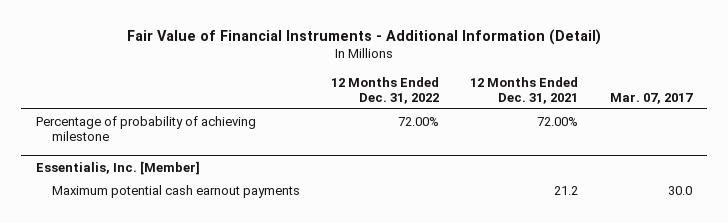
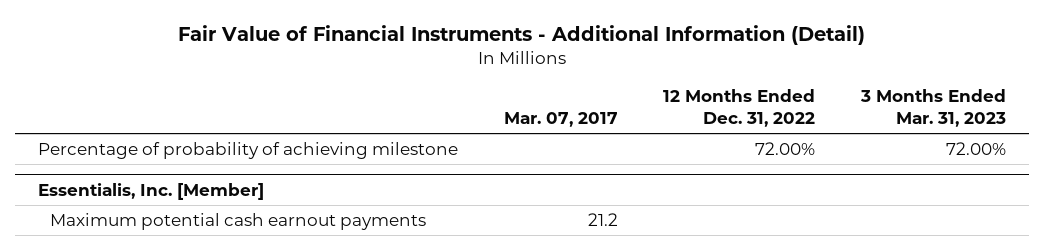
[470,76,579,104] 12 Months Ended Dec. 31, 2021 -> none
none -> [859,89,1006,127] 3 Months Ended Mar. 31, 2023
[667,186,692,196] 30.0 -> [587,213,618,227] 21.2

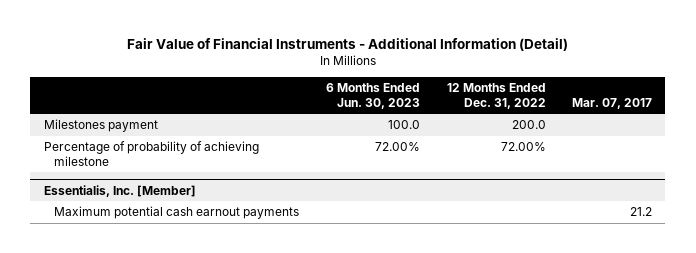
[859,89,1006,127] 3 Months Ended Mar. 31, 2023 -> none
none -> [325,83,420,109] 6 Months Ended Jun. 30, 2023
none -> [43,119,158,133] Milestones payment

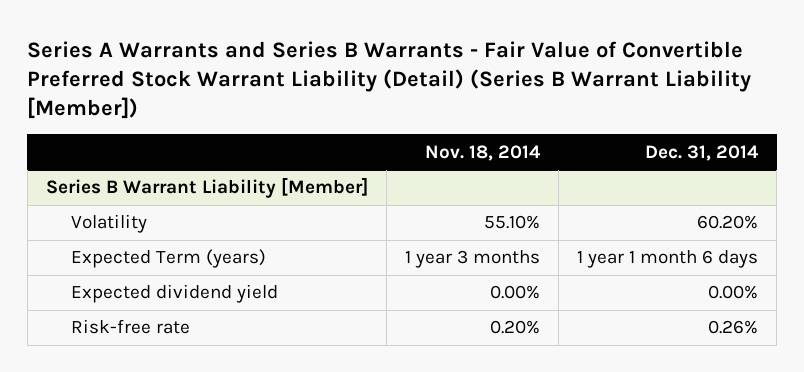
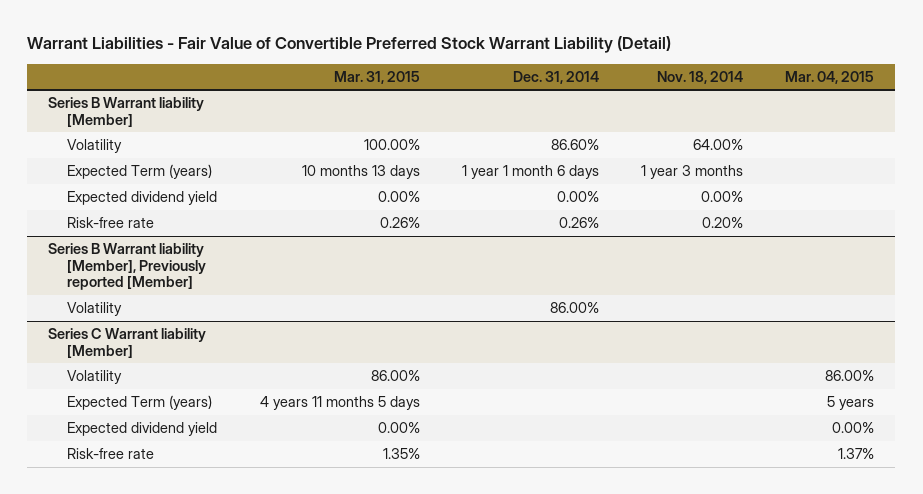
[27,40,752,120] Series A Warrants and Series B Warrants - Fair Value of Convertible Preferred Stock Warrant Liability (Detail) (Series B Warrant Liability [Member]) -> [27,36,672,54] Warrant Liabilities - Fair Value of Convertible Preferred Stock Warrant Liability (Detail)
none -> [333,70,420,84] Mar. 31, 2015
none -> [785,70,875,84] Mar. 04, 2015
[45,177,368,199] Series B Warrant Liability [Member] -> [48,97,205,127] Series B Warrant liability [Member]
[484,215,541,230] 55.10% -> [693,139,744,151] 64.00%
[697,215,759,230] 60.20% -> [550,139,599,151] 86.60%
none -> [48,243,207,291] Series B Warrant liability [Member], Previously reported [Member]
none -> [67,302,123,317] Volatility
none -> [48,328,207,358] Series C Warrant liability [Member]
none -> [67,370,123,385] Volatility
none -> [67,395,213,411] Expected Term (years)
none -> [67,422,218,437] Expected dividend yield
none -> [67,448,155,460] Risk-free rate

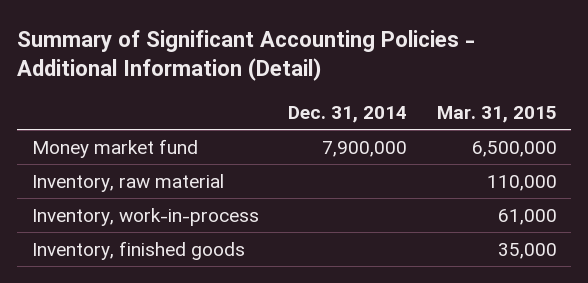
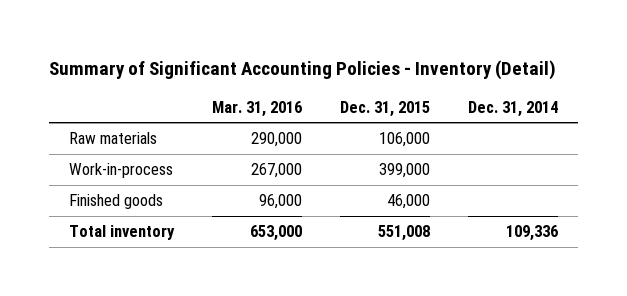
[17,29,476,82] Summary of Significant Accounting Policies - Additional Information (Detail) -> [49,60,557,81] Summary of Significant Accounting Policies - Inventory (Detail)
[436,106,557,124] Mar. 31, 2015 -> none
none -> [211,100,302,117] Mar. 31, 2016
none -> [340,100,431,117] Dec. 31, 2015
[31,138,198,158] Money market fund -> none
[31,173,224,192] Inventory, raw material -> [68,132,157,145] Raw materials
[31,207,259,226] Inventory, work-in-process -> [68,163,173,179] Work-in-process
[31,240,245,260] Inventory, finished goods -> [68,194,163,210] Finished goods
none -> [68,225,175,241] Total inventory

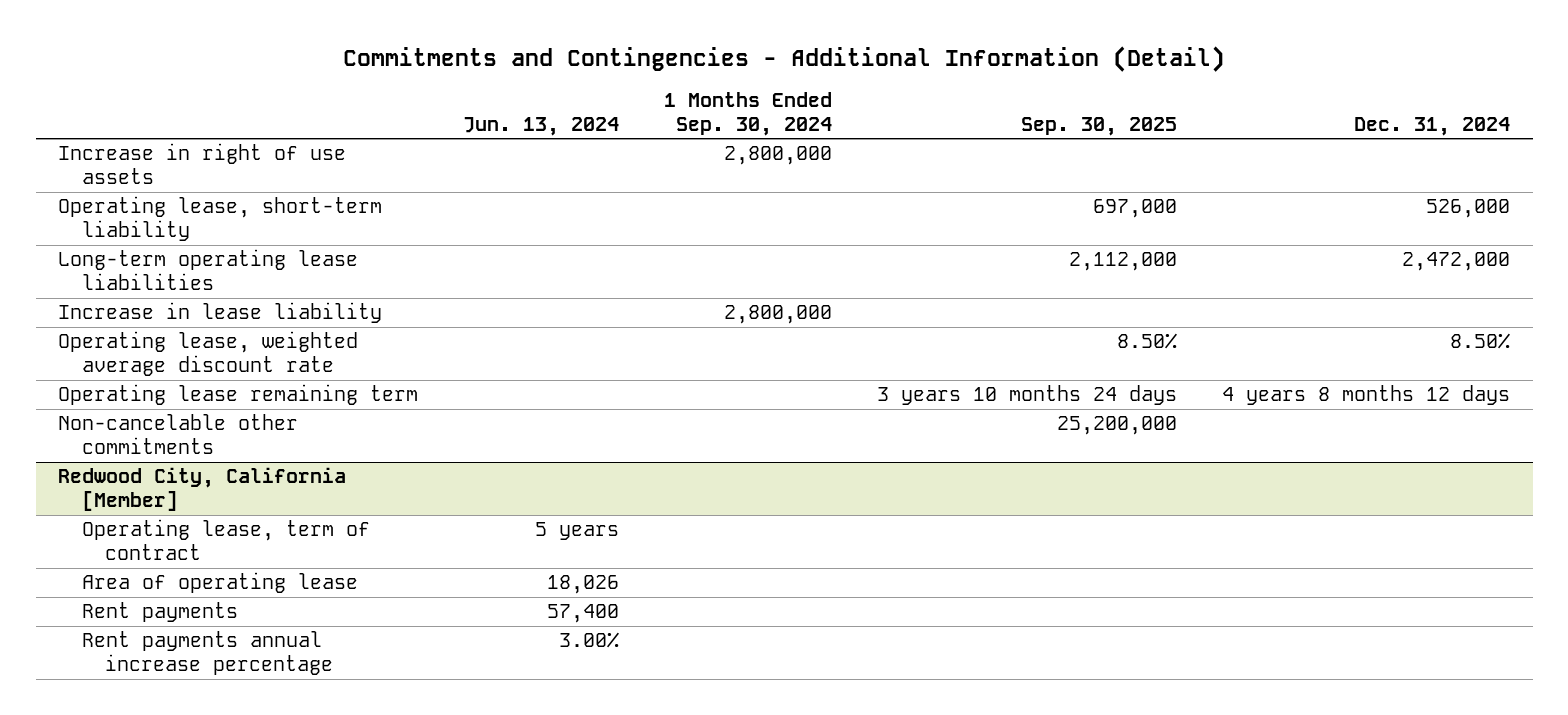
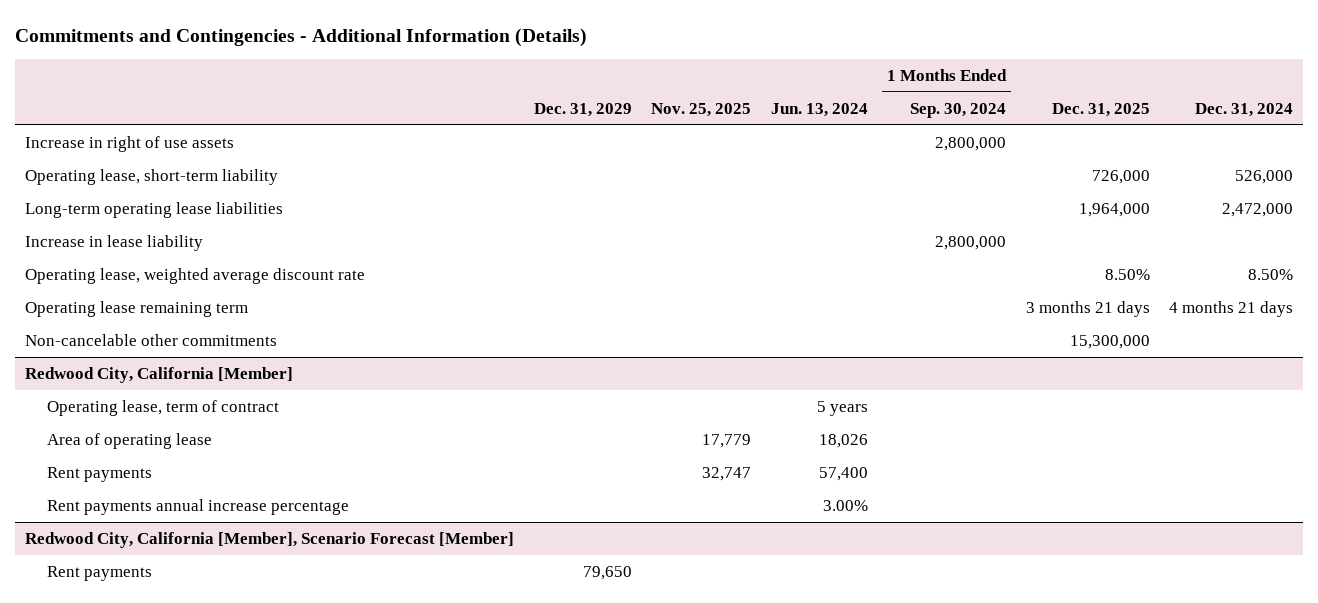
[343,46,1226,73] Commitments and Contingencies - Additional Information (Detail) -> [15,27,588,47] Commitments and Contingencies - Additional Information (Details)
[1021,116,1178,136] Sep. 30, 2025 -> none
none -> [533,102,632,117] Dec. 31, 2029
none -> [651,102,752,117] Nov. 25, 2025
none -> [1051,102,1150,117] Dec. 31, 2025
[1222,385,1511,406] 4 years 8 months 12 days -> [1169,300,1294,317] 4 months 21 days
none -> [25,531,515,548] Redwood City, California [Member], Scenario Forecast [Member]
none -> [46,565,152,581] Rent payments

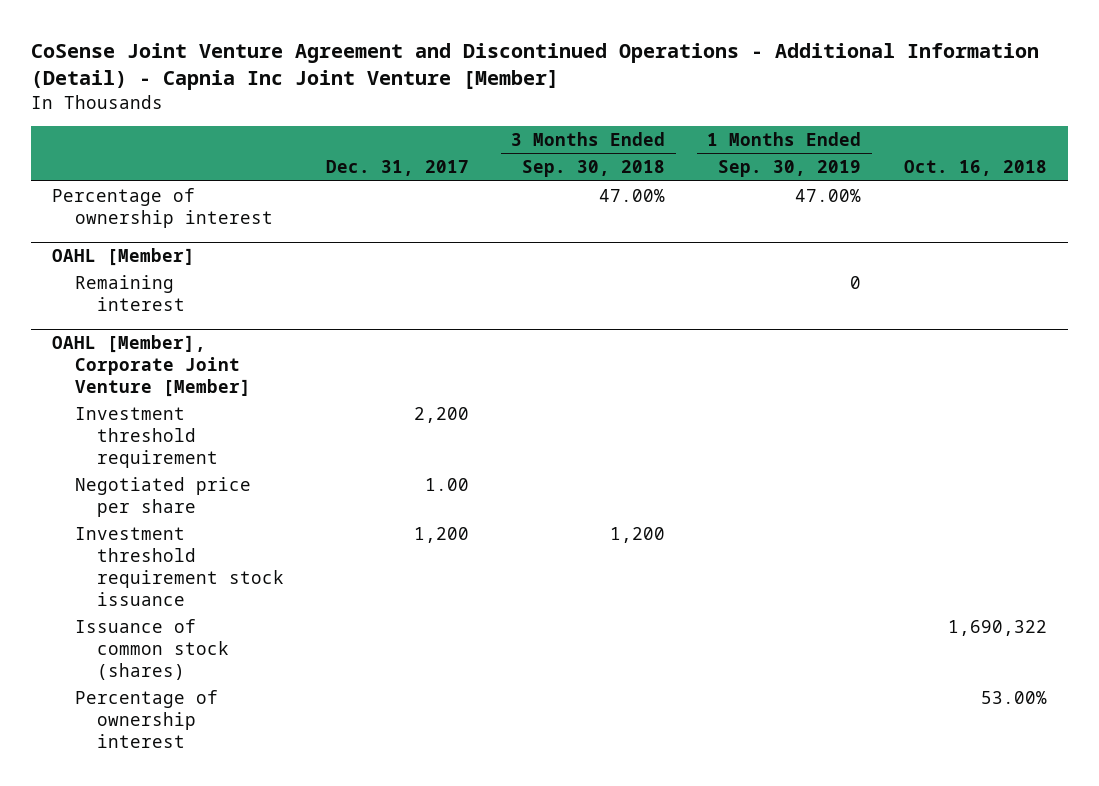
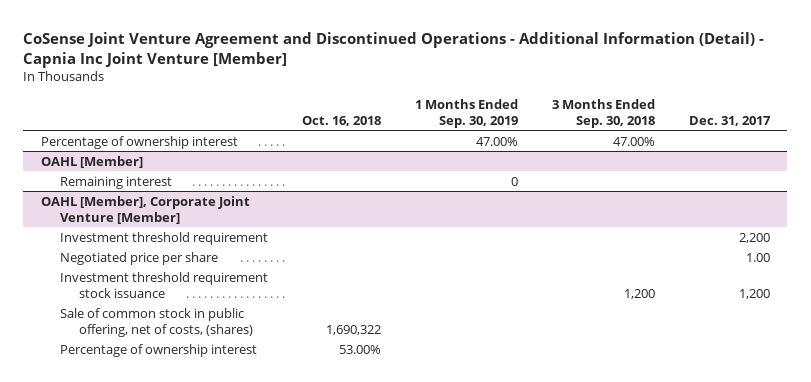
[74,618,229,680] Issuance of common stock (shares) -> [59,307,253,337] Sale of common stock in public offering, net of costs, (shares)

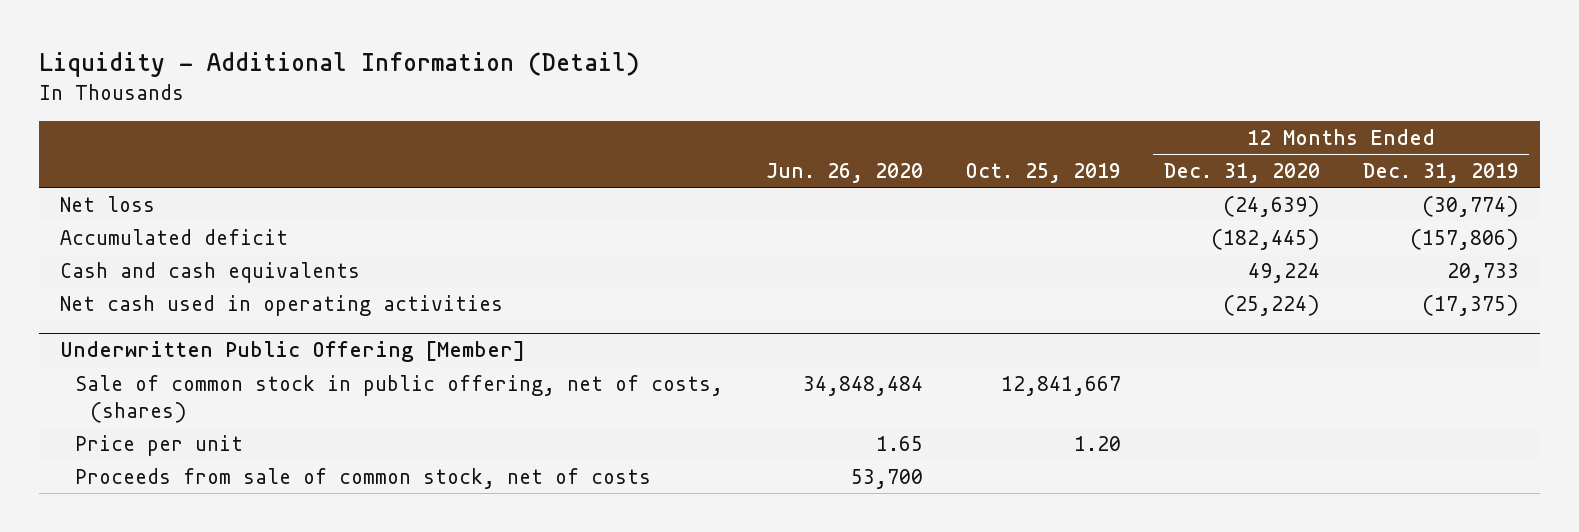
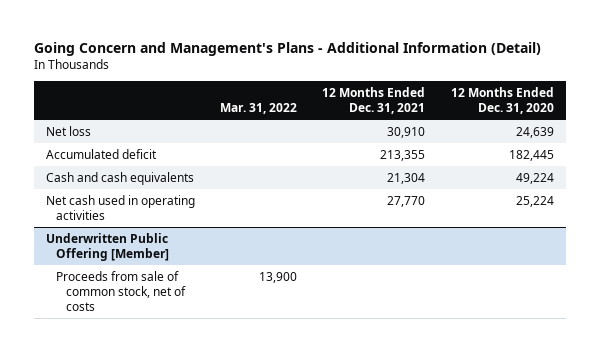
[38,52,639,78] Liquidity - Additional Information (Detail) -> [33,41,541,56] Going Concern and Management's Plans - Additional Information (Detail)
[765,162,923,183] Jun. 26, 2020 -> none
[965,162,1122,183] Oct. 25, 2019 -> none
[1362,162,1519,183] Dec. 31, 2019 -> none
none -> [220,103,298,115] Mar. 31, 2022
none -> [322,86,426,115] 12 Months Ended Dec. 31, 2021
[1223,195,1321,217] (24,639) -> [515,126,554,138] 24,639
[1211,228,1321,250] (182,445) -> [508,149,554,161] 182,445
[1223,294,1321,316] (25,224) -> [515,195,554,207] 25,224
[75,374,724,423] Sale of common stock in public offering, net of costs, (shares) -> none
[75,434,244,456] Price per unit -> none

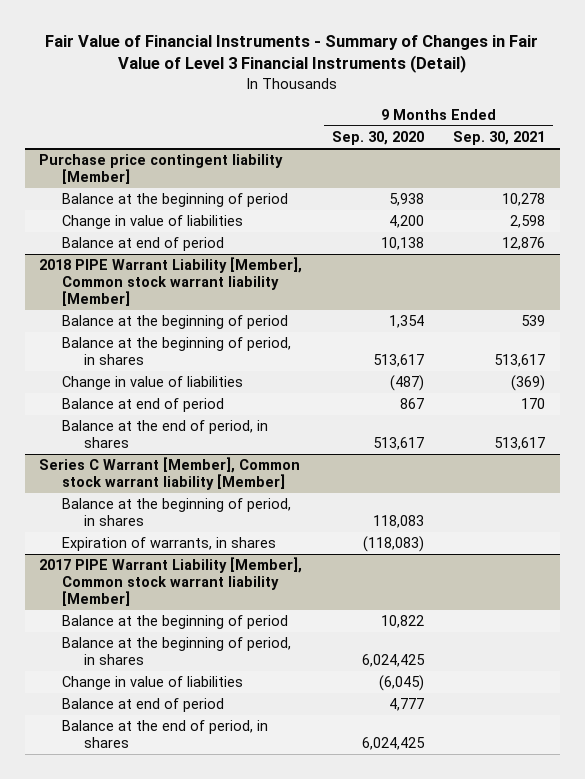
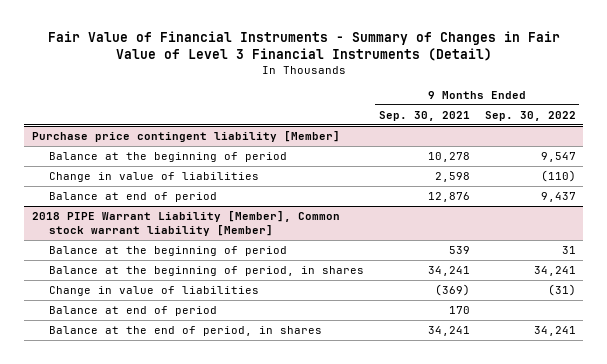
[331,130,424,145] Sep. 30, 2020 -> none
none -> [484,110,576,121] Sep. 30, 2022
[494,354,546,368] 513,617 -> [427,266,470,277] 34,241
[39,457,301,491] Series C Warrant [Member], Common stock warrant liability [Member] -> none
[61,498,291,527] Balance at the beginning of period, in shares -> none
[61,537,276,552] Expiration of warrants, in shares -> none
[39,557,303,606] 2017 PIPE Warrant Liability [Member], Common stock warrant liability [Member] -> none
[61,615,288,630] Balance at the beginning of period -> none
[61,637,291,666] Balance at the beginning of period, in shares -> none
[61,676,243,691] Change in value of liabilities -> none
[61,698,224,713] Balance at end of period -> none
[61,720,268,749] Balance at the end of period, in shares -> none
[494,437,546,451] 513,617 -> [427,326,470,337] 34,241

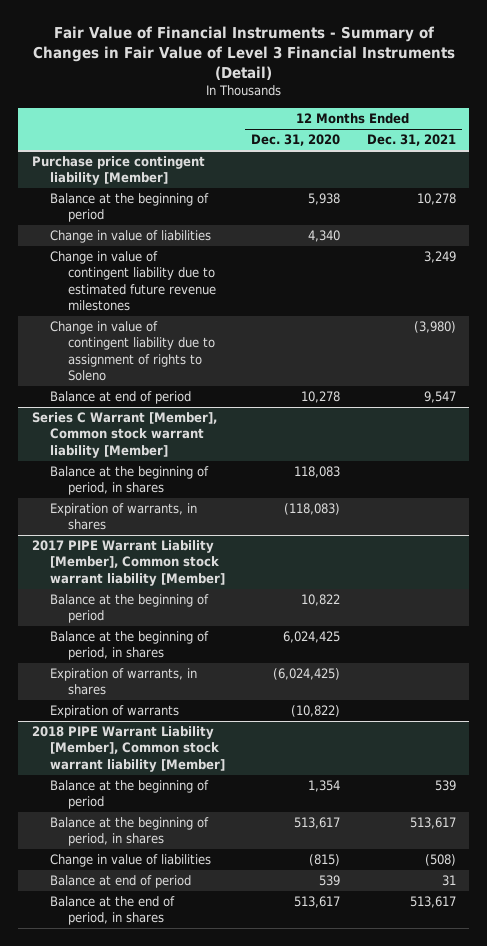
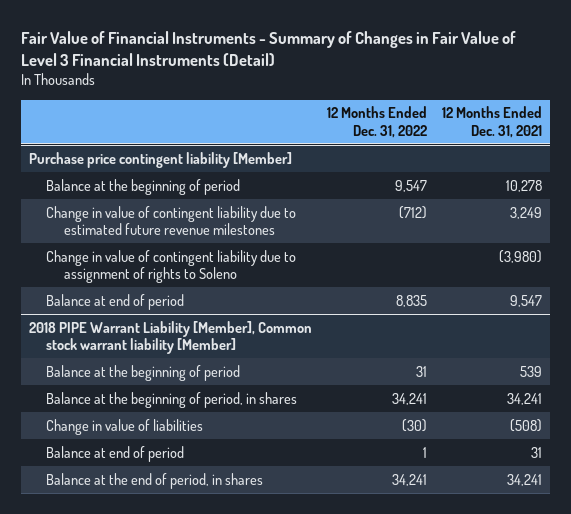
[251,134,341,147] Dec. 31, 2020 -> none
none -> [327,106,428,138] 12 Months Ended Dec. 31, 2022
[49,230,211,244] Change in value of liabilities -> none
[31,412,217,458] Series C Warrant [Member], Common stock warrant liability [Member] -> none
[49,466,209,496] Balance at the beginning of period, in shares -> none
[49,503,197,531] Expiration of warrants, in shares -> none
[31,540,225,586] 2017 PIPE Warrant Liability [Member], Common stock warrant liability [Member] -> none
[49,594,209,624] Balance at the beginning of period -> none
[49,631,209,661] Balance at the beginning of period, in shares -> none
[49,668,197,696] Expiration of warrants, in shares -> none
[49,705,179,719] Expiration of warrants -> none
[409,817,456,830] 513,617 -> [507,392,543,405] 34,241
[409,896,456,909] 513,617 -> [507,473,543,486] 34,241

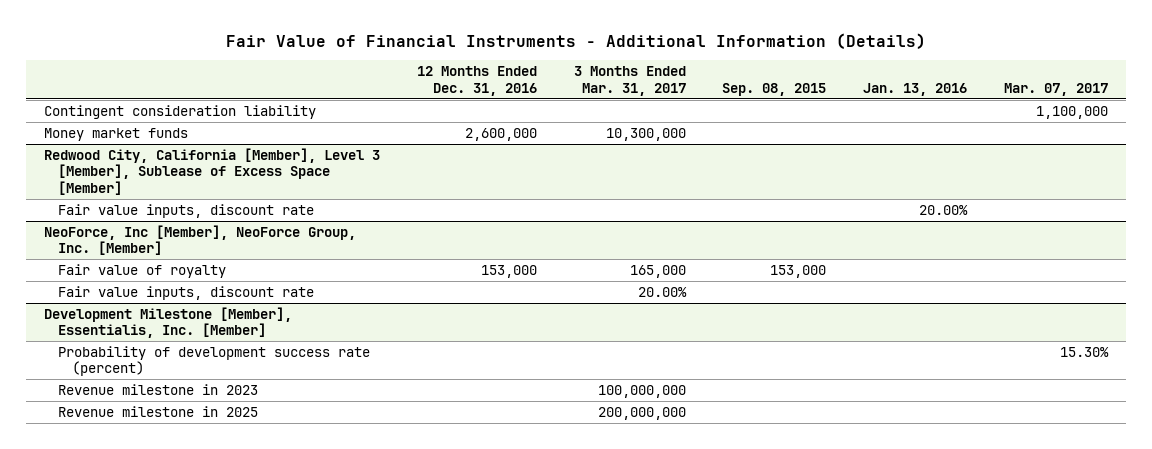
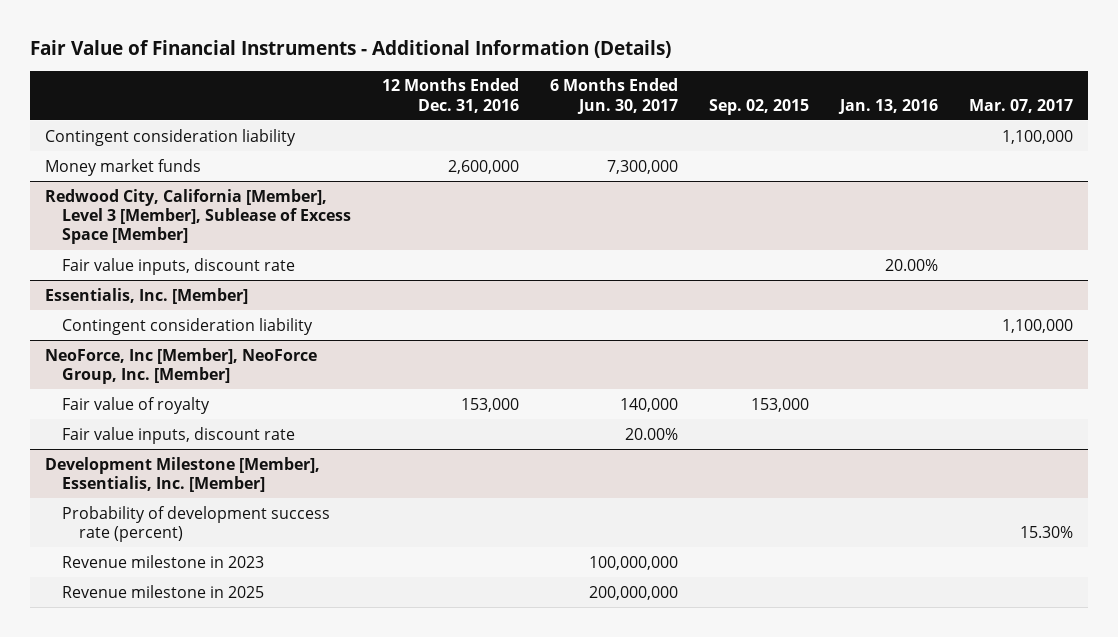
[573,66,686,96] 3 Months Ended Mar. 31, 2017 -> none
[722,82,827,96] Sep. 08, 2015 -> none
none -> [550,78,679,114] 6 Months Ended Jun. 30, 2017
none -> [708,98,809,115] Sep. 02, 2015
none -> [45,287,249,304] Essentialis, Inc. [Member]
none -> [62,317,314,335] Contingent consideration liability

